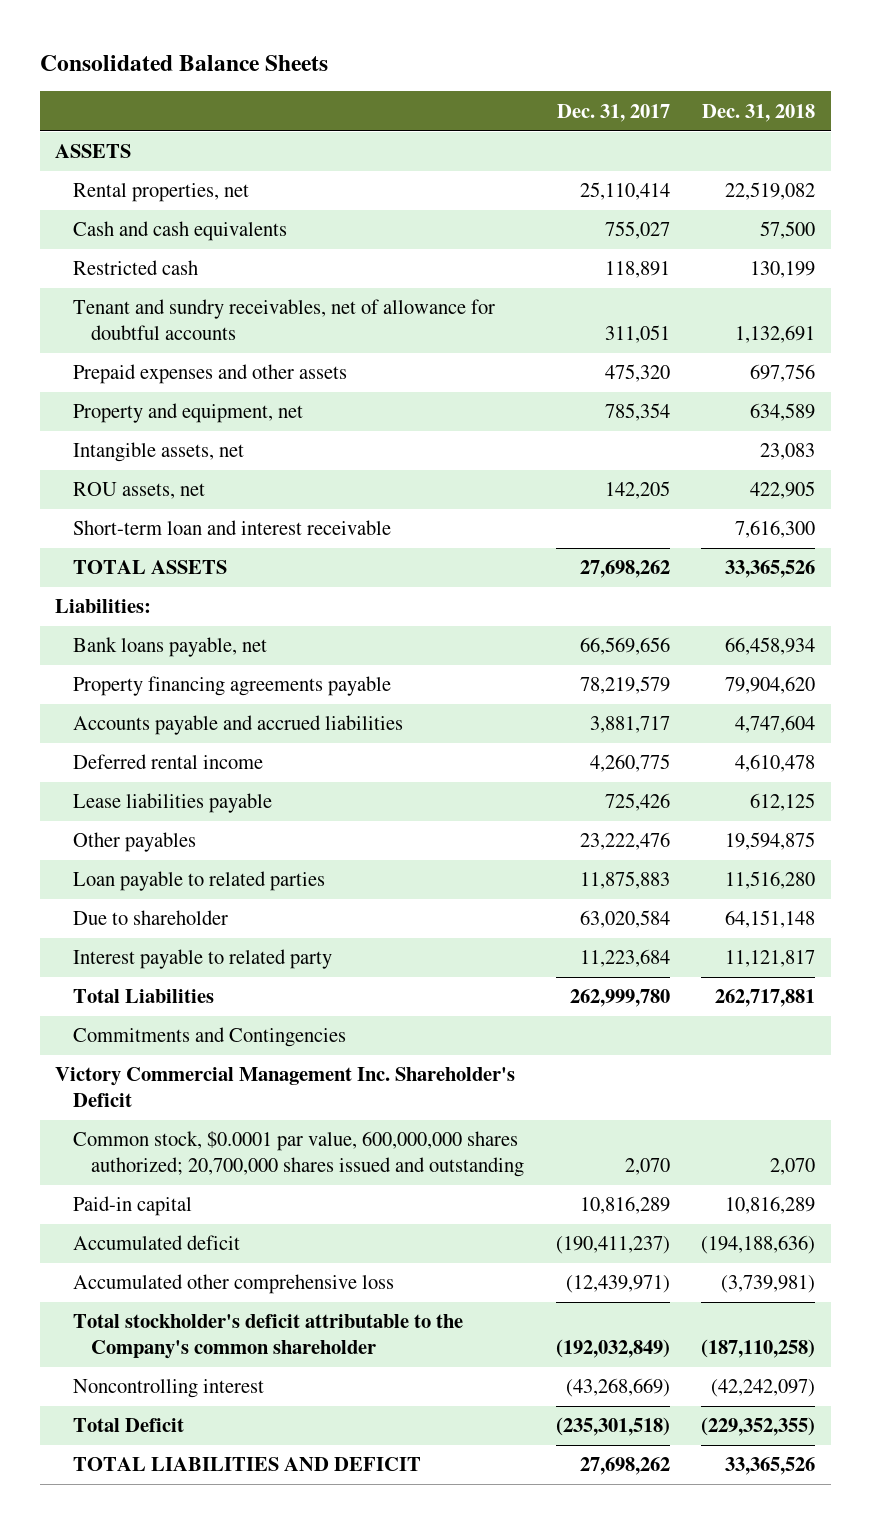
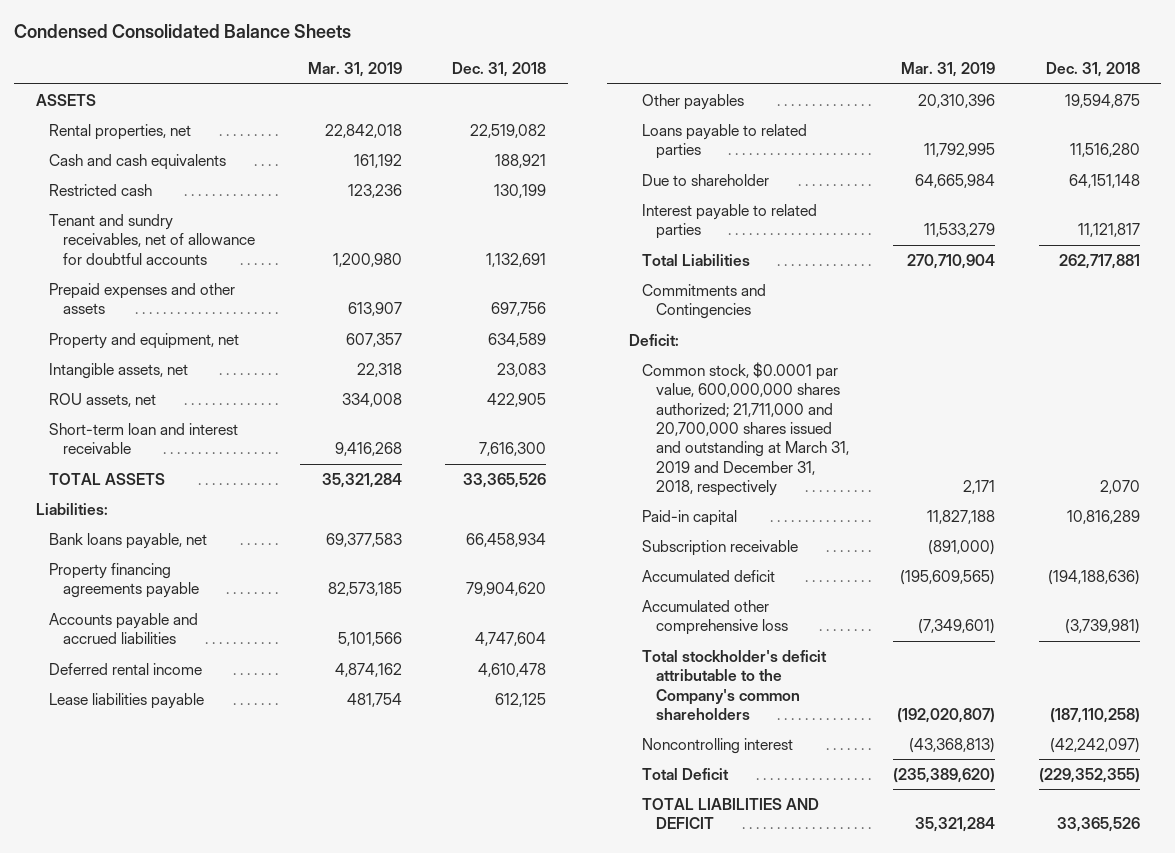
[39,55,328,72] Consolidated Balance Sheets -> [13,23,351,38] Condensed Consolidated Balance Sheets
[556,103,670,122] Dec. 31, 2017 -> none
none -> [307,62,402,78] Mar. 31, 2019
[760,221,816,240] 57,500 -> [495,153,547,168] 188,921
[73,871,326,892] Loan payable to related parties -> [642,123,808,160] Loans payable to related parties
[73,949,333,970] Interest payable to related party -> [642,203,818,240] Interest payable to related parties
[55,1067,516,1108] Victory Commercial Management Inc. Shareholder's Deficit -> [628,333,679,346] Deficit:
[73,1131,525,1178] Common stock, $0.0001 par value, 600,000,000 shares authorized; 20,700,000 shares issued and outstanding -> [642,361,850,496] Common stock, $0.0001 par value, 600,000,000 shares authorized; 21,711,000 and 20,700,000 shares issued and outstanding at March 31, 2019 and December 31, 2018, respectively
none -> [642,539,799,556] Subscription receivable
[73,1314,464,1360] Total stockholder's deficit attributable to the Company's common shareholder -> [642,649,828,720] Total stockholder's deficit attributable to the Company's common shareholders

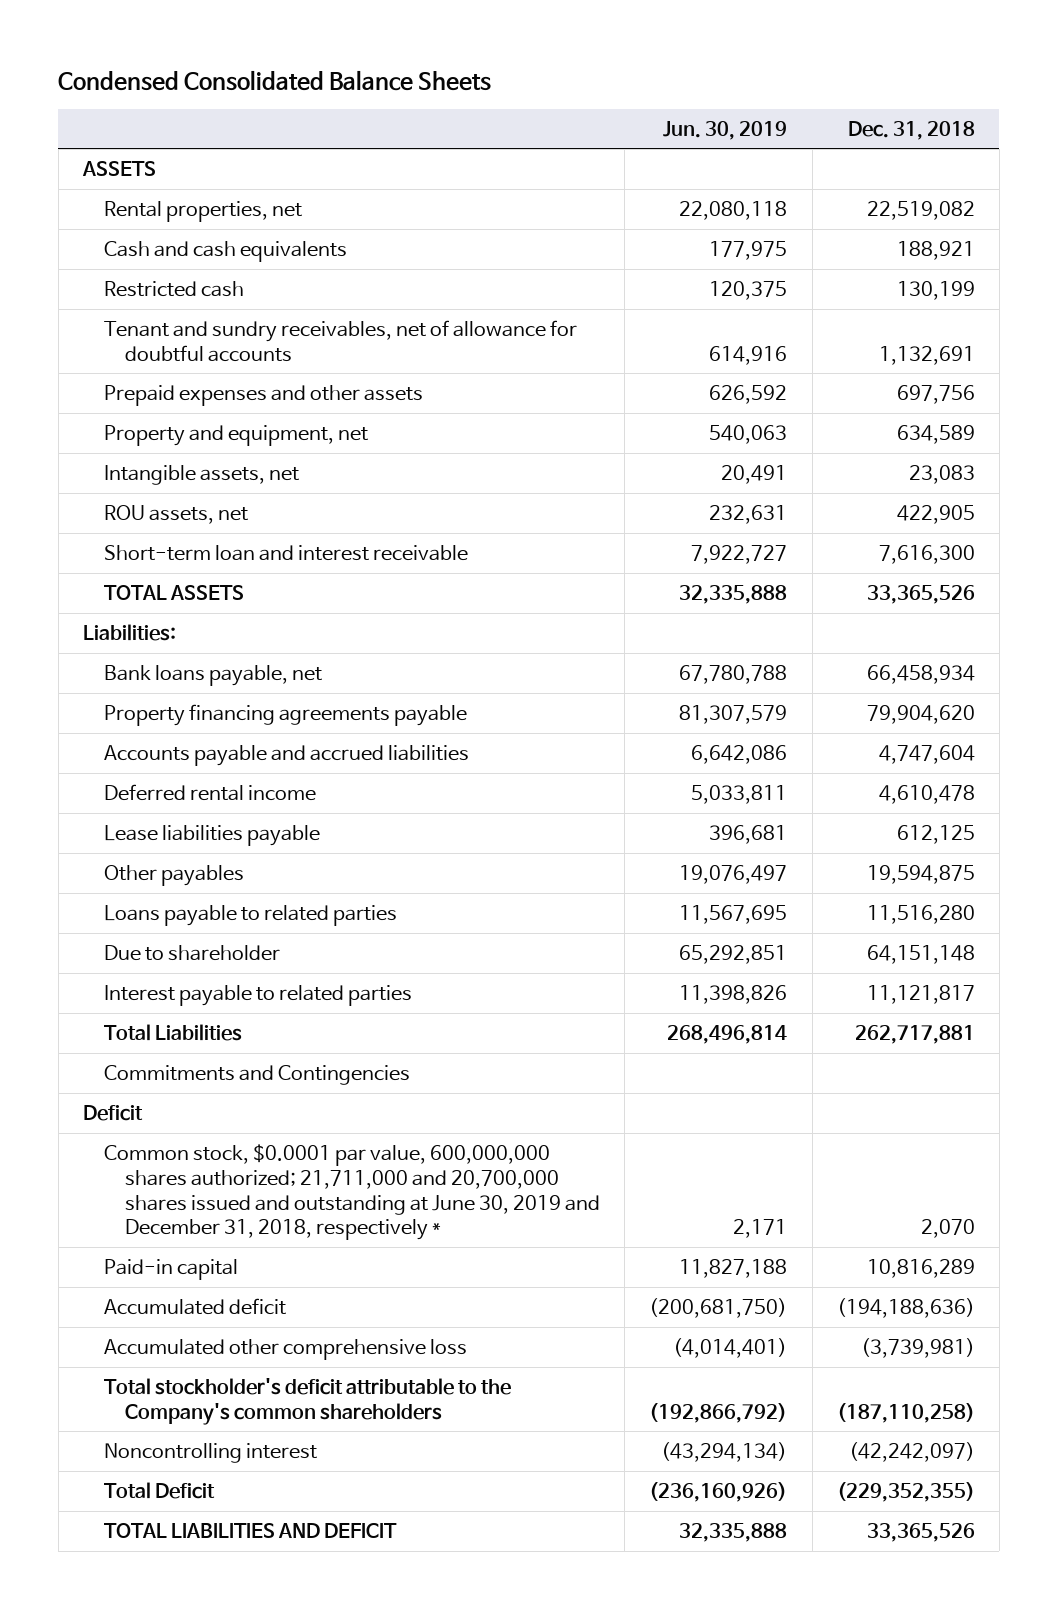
[307,62,402,78] Mar. 31, 2019 -> none
none -> [663,120,788,140] Jun. 30, 2019
[628,333,679,346] Deficit: -> [82,1104,143,1121] Deficit
[642,361,850,496] Common stock, $0.0001 par value, 600,000,000 shares authorized; 21,711,000 and 20,700,000 shares issued and outstanding at March 31, 2019 and December 31, 2018, respectively -> [103,1143,601,1241] Common stock, $0.0001 par value, 600,000,000 shares authorized; 21,711,000 and 20,700,000 shares issued and outstanding at June 30, 2019 and December 31, 2018, respectively *
[642,539,799,556] Subscription receivable -> none

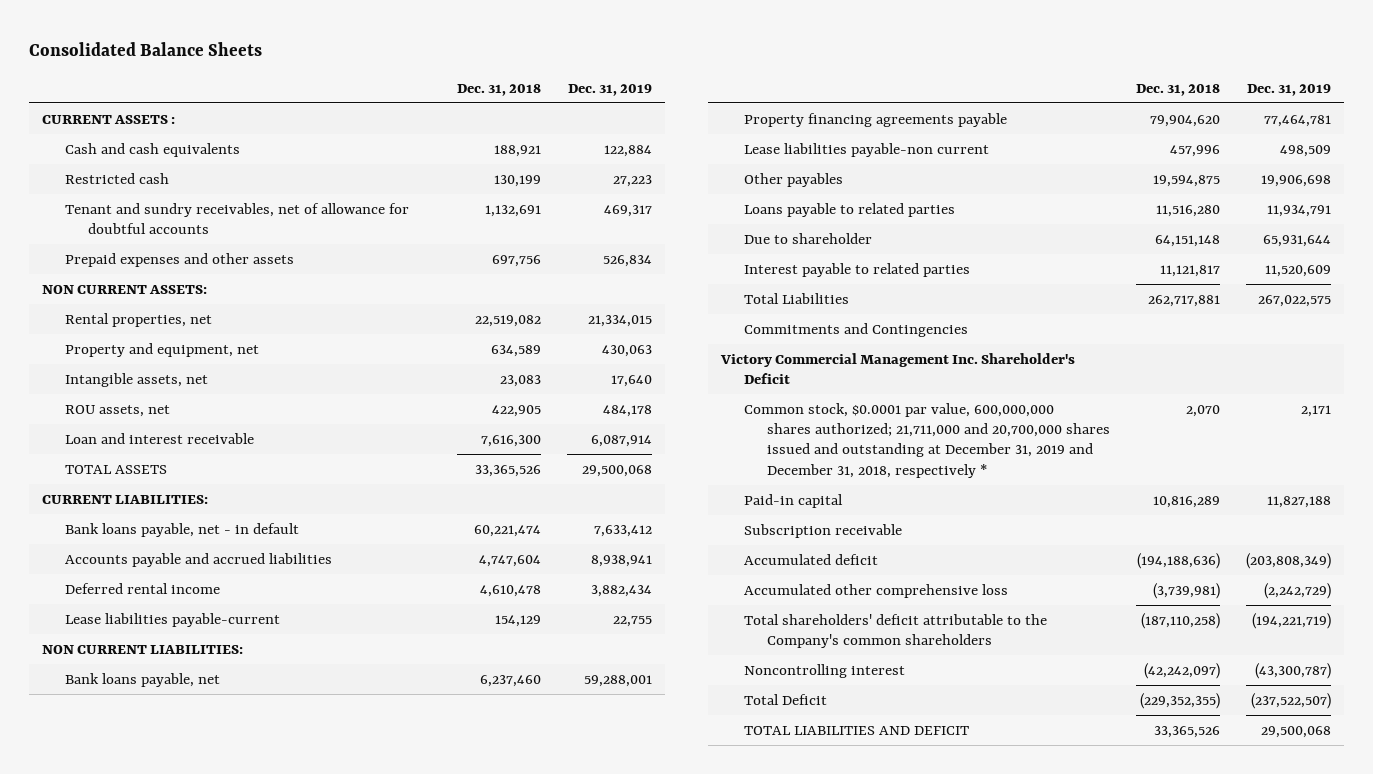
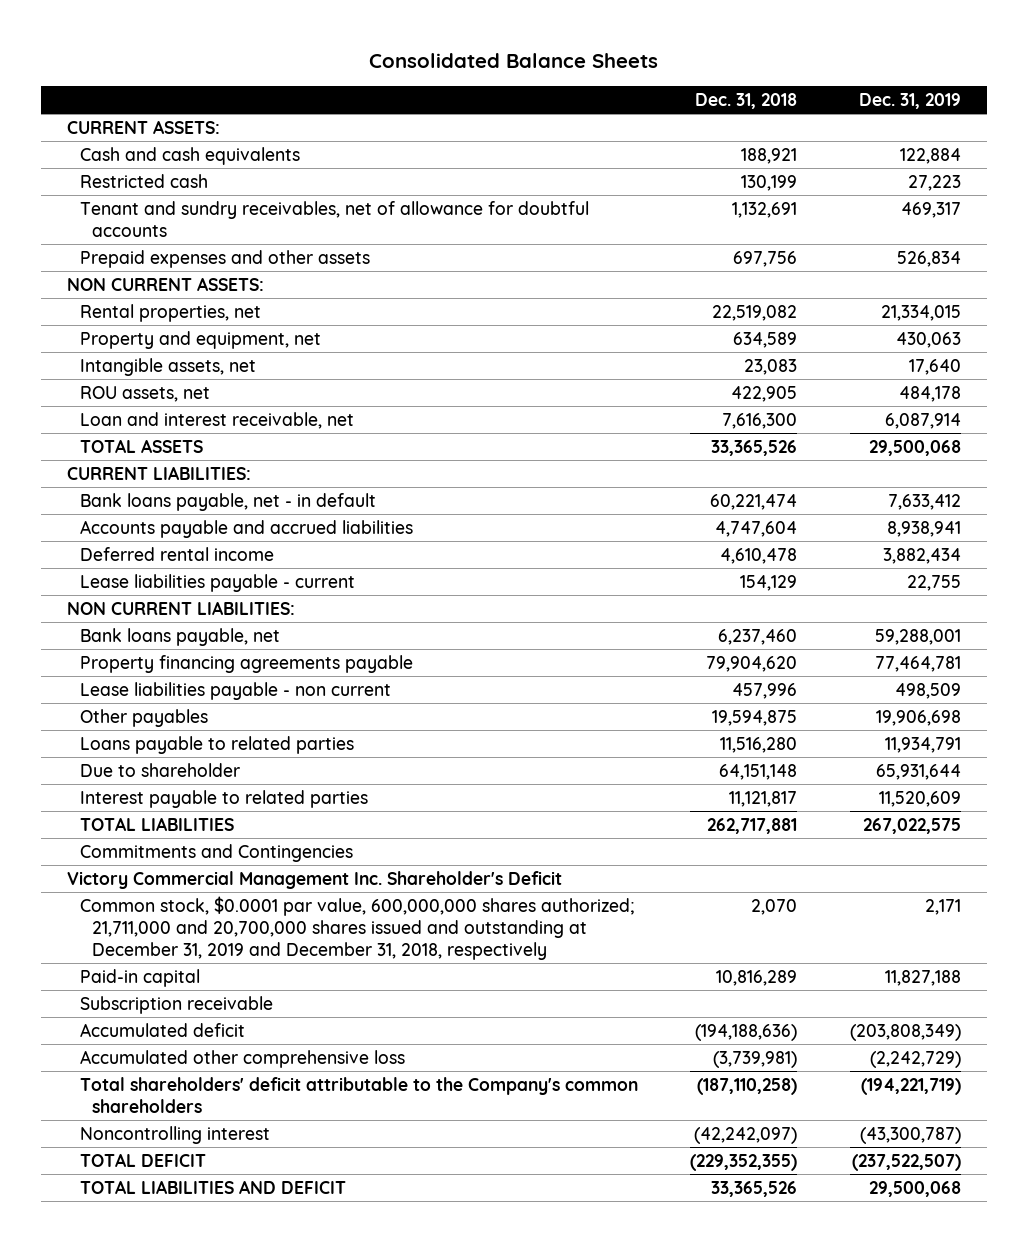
[42,114,176,124] CURRENT ASSETS : -> [67,120,221,135] CURRENT ASSETS:
[65,432,255,444] Loan and interest receivable -> [79,412,354,430] Loan and interest receivable, net
[65,612,281,627] Lease liabilities payable-current -> [79,574,355,593] Lease liabilities payable - current
[743,142,989,157] Lease liabilities payable-non current -> [79,682,391,701] Lease liabilities payable - non current
[743,292,849,304] Total Liabilities -> [79,817,234,832] TOTAL LIABILITIES
[743,402,1111,478] Common stock, $0.0001 par value, 600,000,000 shares authorized; 21,711,000 and 20,700,000 shares issued and outstanding at December 31, 2019 and December 31, 2018, respectively * -> [79,896,634,960] Common stock, $0.0001 par value, 600,000,000 shares authorized; 21,711,000 and 20,700,000 shares issued and outstanding at December 31, 2019 and December 31, 2018, respectively
[743,693,827,705] Total Deficit -> [79,1153,206,1168] TOTAL DEFICIT

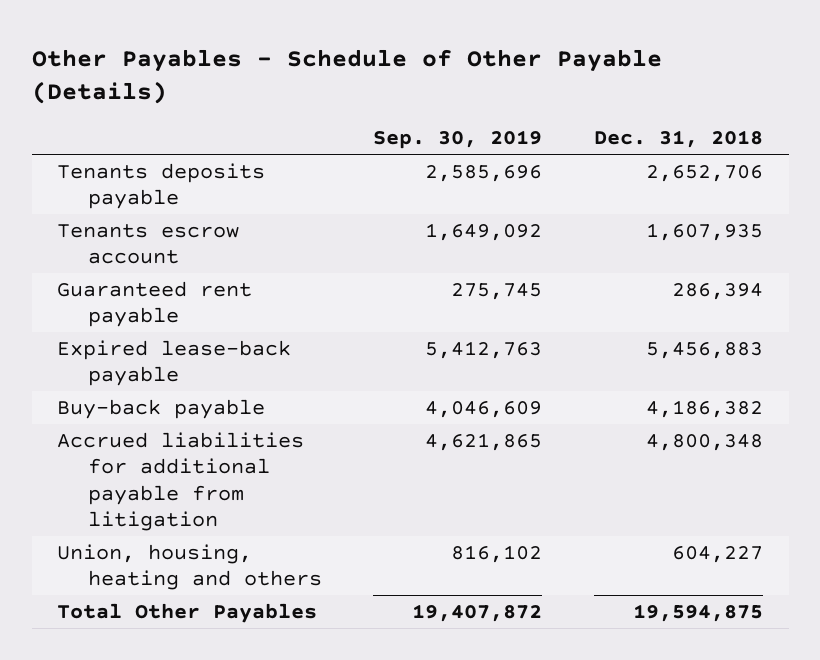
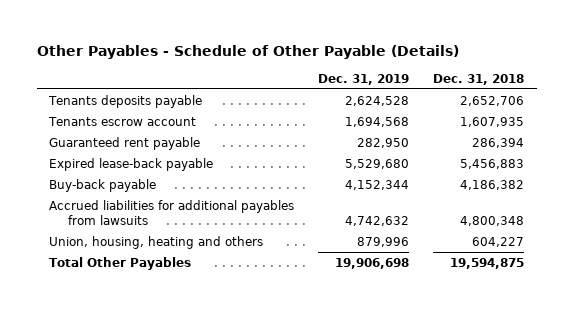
[373,130,543,150] Sep. 30, 2019 -> none
none -> [318,73,410,85] Dec. 31, 2019
[57,431,305,531] Accrued liabilities for additional payable from litigation -> [49,199,295,226] Accrued liabilities for additional payables from lawsuits

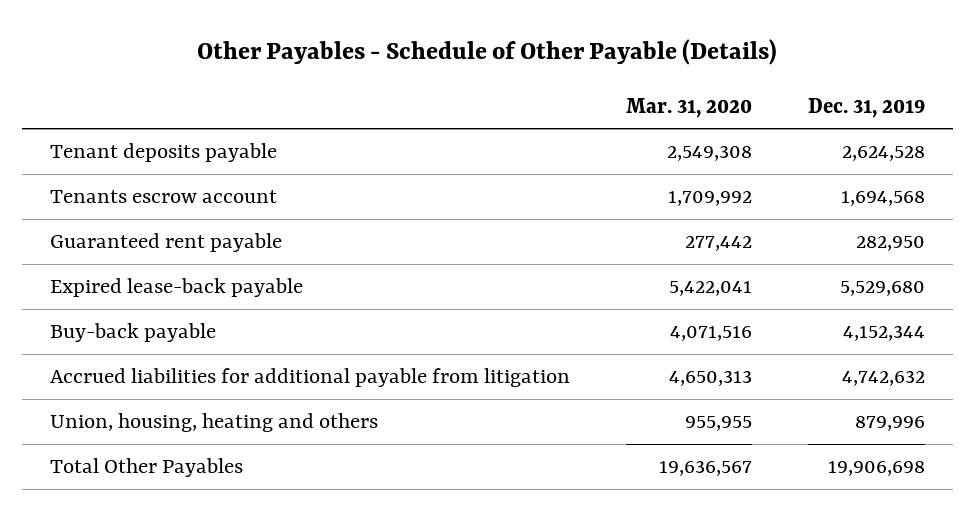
[433,73,525,85] Dec. 31, 2018 -> none
none -> [625,97,752,118] Mar. 31, 2020
[48,94,203,108] Tenants deposits payable -> [49,143,277,163] Tenant deposits payable
[49,199,295,226] Accrued liabilities for additional payables from lawsuits -> [49,368,570,388] Accrued liabilities for additional payable from litigation

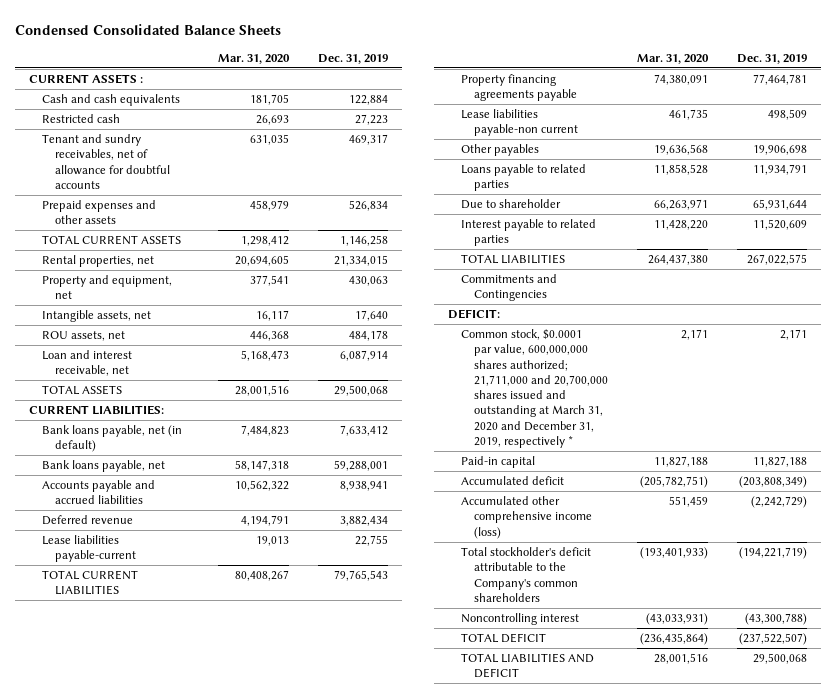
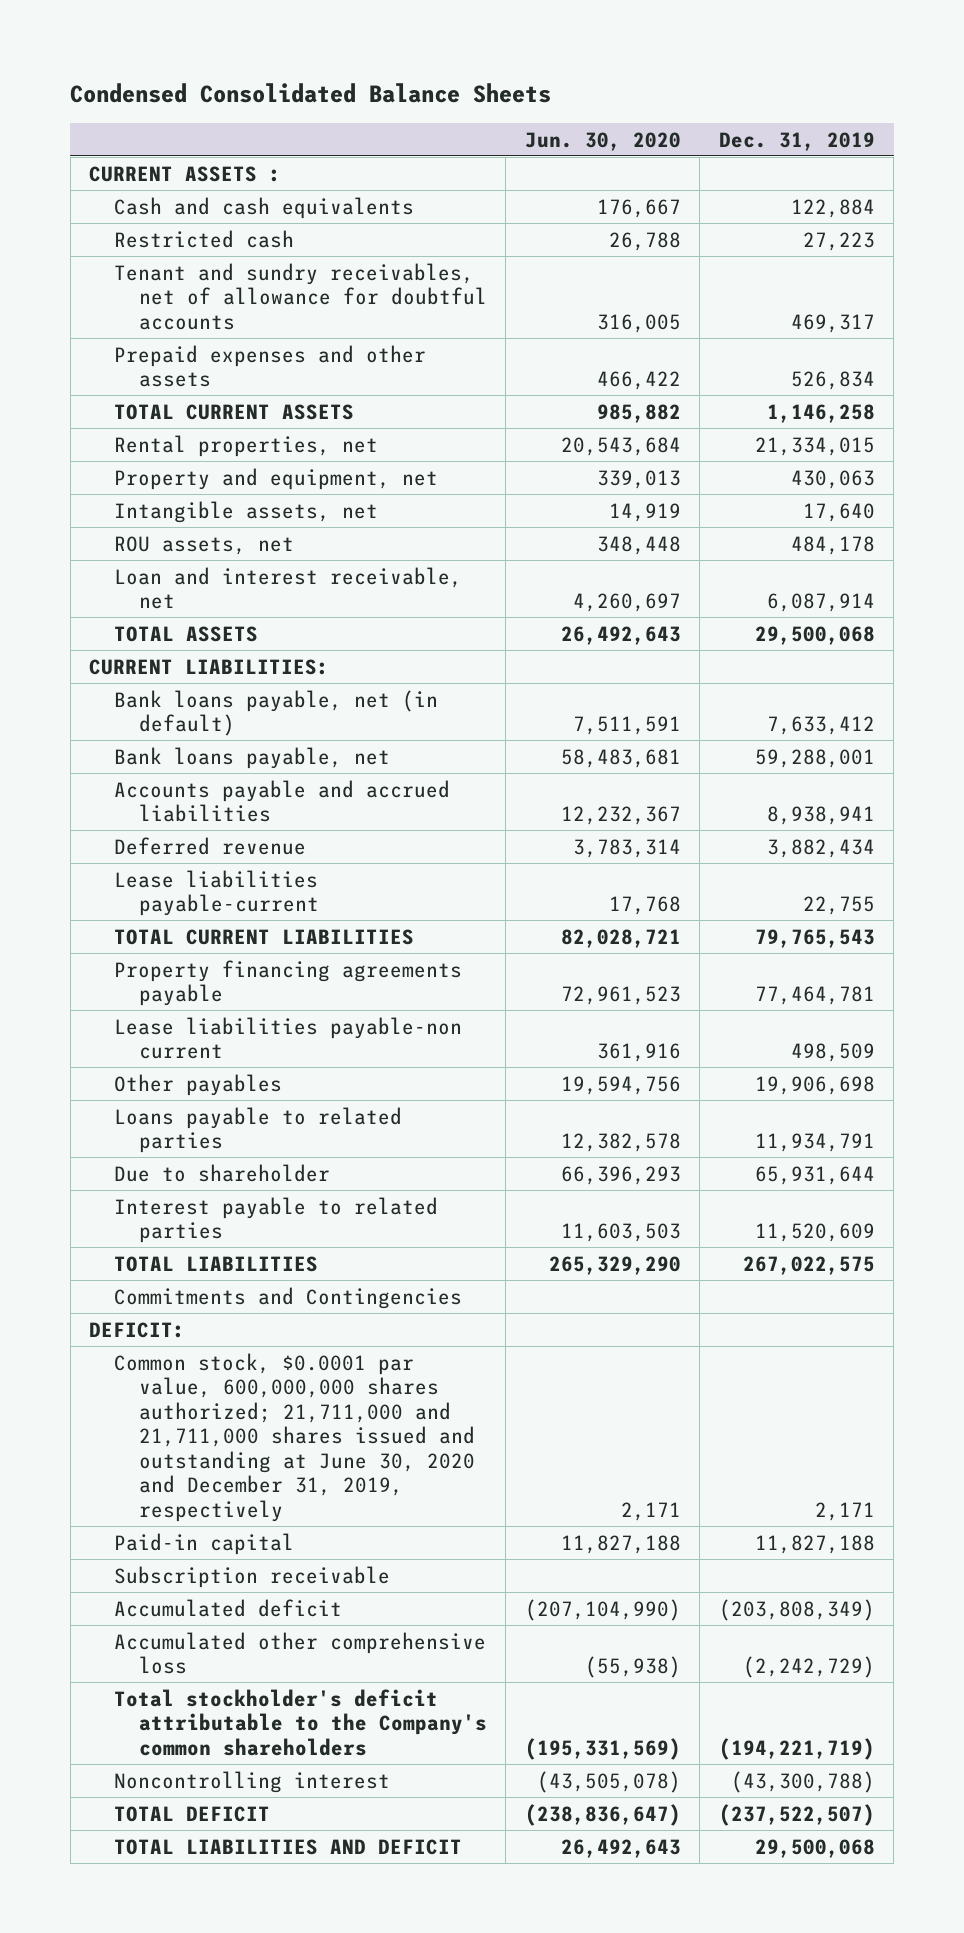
[217,53,290,64] Mar. 31, 2020 -> none
none -> [524,131,681,151] Jun. 30, 2020
[461,329,609,448] Common stock, $0.0001 par value, 600,000,000 shares authorized; 21,711,000 and 20,700,000 shares issued and outstanding at March 31, 2020 and December 31, 2019, respectively * -> [114,1352,475,1522] Common stock, $0.0001 par value, 600,000,000 shares authorized; 21,711,000 and 21,711,000 shares issued and outstanding at June 30, 2020 and December 31, 2019, respectively
none -> [114,1565,391,1588] Subscription receivable
[461,496,593,539] Accumulated other comprehensive income (loss) -> [114,1631,487,1675] Accumulated other comprehensive loss

